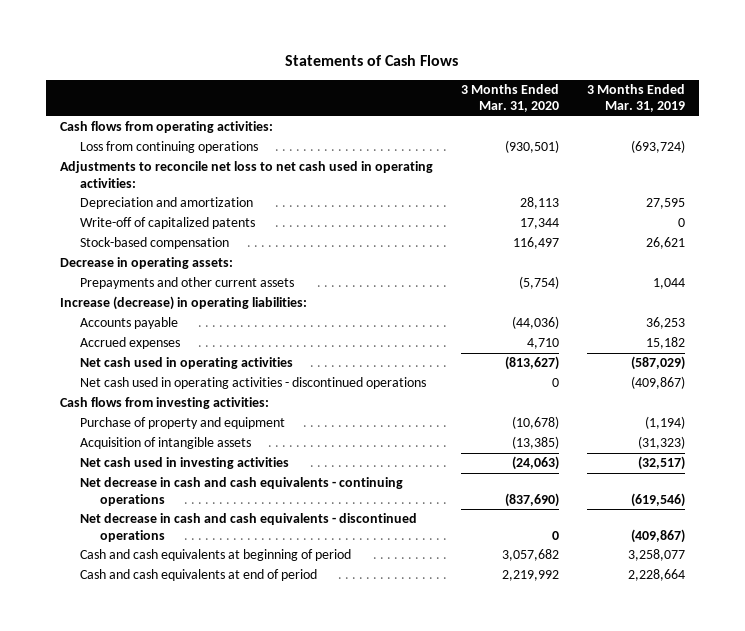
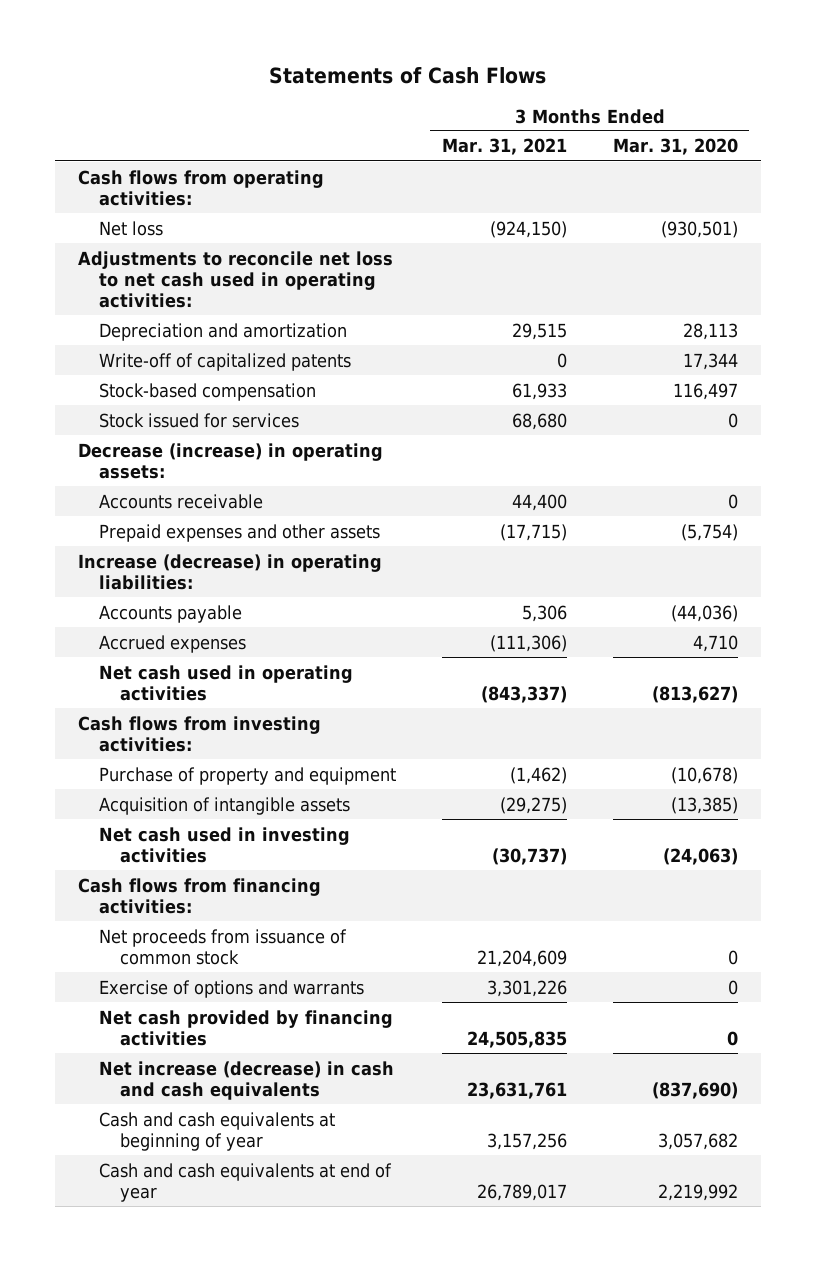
[586,83,685,113] 3 Months Ended Mar. 31, 2019 -> none
none -> [441,138,567,156] Mar. 31, 2021
[79,141,258,154] Loss from continuing operations -> [98,220,163,236] Net loss
none -> [98,412,299,428] Stock issued for services
[59,257,233,270] Decrease in operating assets: -> [77,442,383,479] Decrease (increase) in operating assets:
none -> [98,493,263,509] Accounts receivable
[79,277,294,290] Prepayments and other current assets -> [98,523,380,542] Prepaid expenses and other assets
[79,377,426,390] Net cash used in operating activities - discontinued operations -> none
[79,513,417,542] Net decrease in cash and cash equivalents - discontinued operations -> none
none -> [77,877,321,914] Cash flows from financing activities:
none -> [98,928,347,965] Net proceeds from issuance of common stock
none -> [98,979,364,998] Exercise of options and warrants
none -> [98,1009,393,1046] Net cash provided by financing activities
[79,477,403,506] Net decrease in cash and cash equivalents - continuing operations -> [98,1060,394,1100] Net increase (decrease) in cash and cash equivalents
[79,549,351,562] Cash and cash equivalents at beginning of period -> [98,1111,335,1151] Cash and cash equivalents at beginning of year
[79,569,317,582] Cash and cash equivalents at end of period -> [98,1162,392,1202] Cash and cash equivalents at end of year

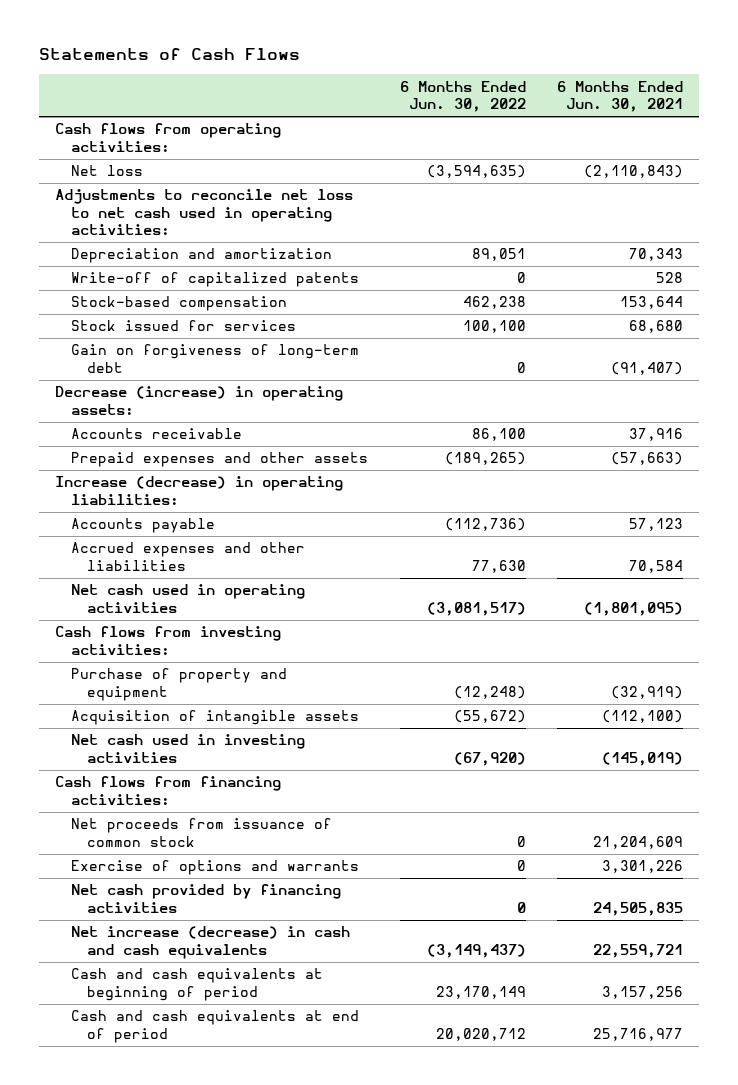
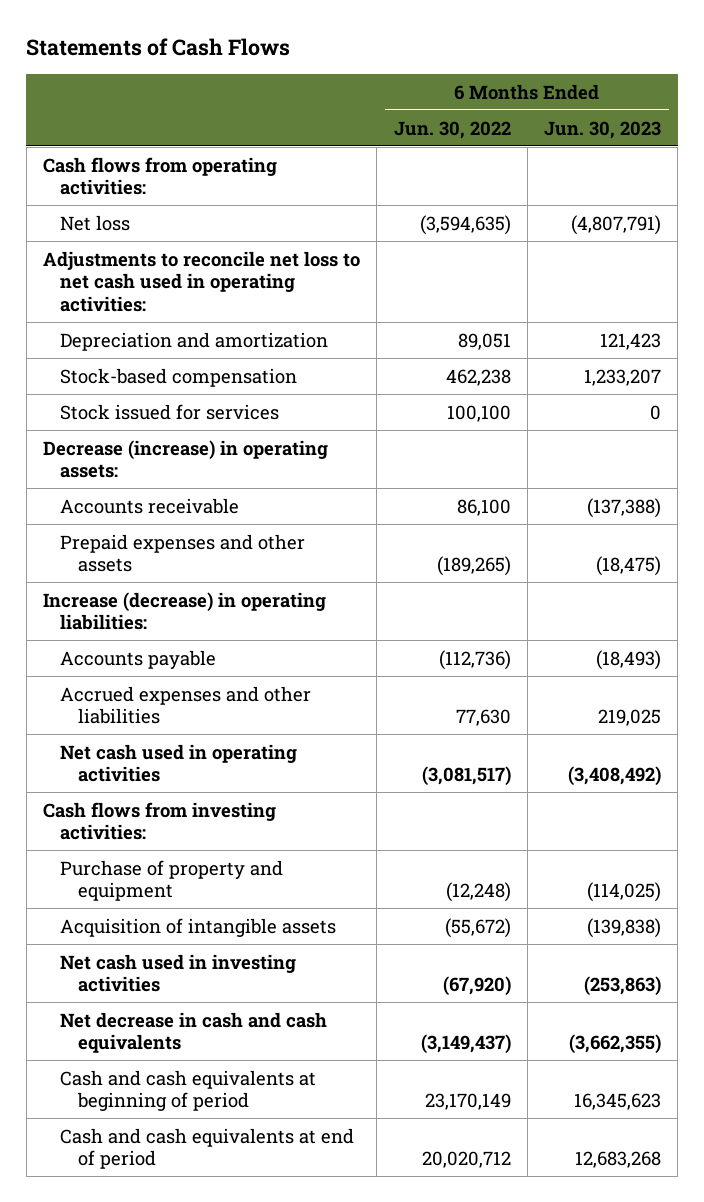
[557,80,684,113] 6 Months Ended Jun. 30, 2021 -> none
none -> [543,120,661,139] Jun. 30, 2023
[70,272,359,288] Write-off of capitalized patents -> none
[70,344,359,373] Gain on forgiveness of long-term debt -> none
[54,776,281,805] Cash flows from financing activities: -> none
[70,818,332,847] Net proceeds from issuance of common stock -> none
[70,860,359,876] Exercise of options and warrants -> none
[70,884,341,913] Net cash provided by financing activities -> none
[70,926,350,959] Net increase (decrease) in cash and cash equivalents -> [60,1011,328,1054] Net decrease in cash and cash equivalents

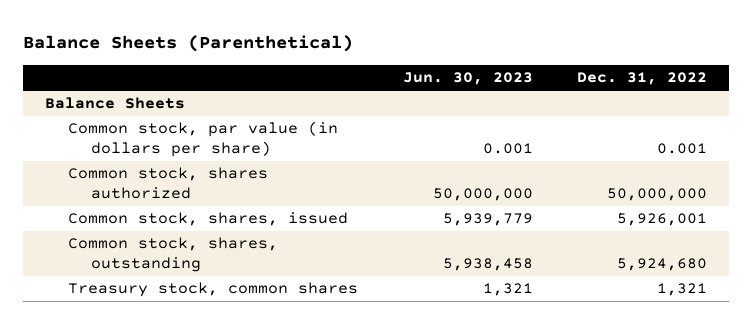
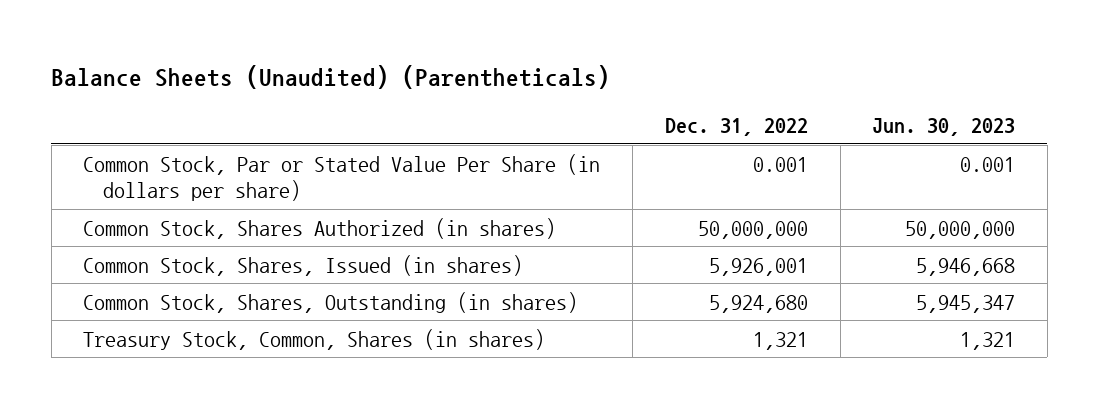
[22,35,353,53] Balance Sheets (Parenthetical) -> [51,64,611,89] Balance Sheets (Unaudited) (Parentheticals)
[45,97,186,110] Balance Sheets -> none
[68,121,339,158] Common stock, par value (in dollars per share) -> [83,153,601,202] Common Stock, Par or Stated Value Per Share (in dollars per share)
[68,167,269,200] Common stock, shares authorized -> [83,217,557,239] Common Stock, Shares Authorized (in shares)
[68,212,349,227] Common stock, shares, issued -> [83,254,524,276] Common Stock, Shares, Issued (in shares)
[442,213,533,227] 5,939,779 -> [916,257,1016,276] 5,946,668
[68,237,279,273] Common stock, shares, outstanding -> [83,291,579,313] Common Stock, Shares, Outstanding (in shares)
[442,258,533,272] 5,938,458 -> [916,294,1016,313] 5,945,347
[68,282,359,298] Treasury stock, common shares -> [83,328,546,350] Treasury Stock, Common, Shares (in shares)

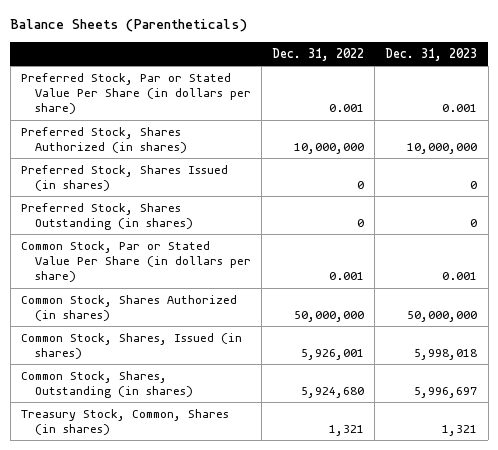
[51,64,611,89] Balance Sheets (Unaudited) (Parentheticals) -> [10,19,248,33] Balance Sheets (Parentheticals)
[872,118,1016,137] Jun. 30, 2023 -> none
none -> [385,47,478,61] Dec. 31, 2023
none -> [20,72,251,115] Preferred Stock, Par or Stated Value Per Share (in dollars per share)
none -> [20,126,187,154] Preferred Stock, Shares Authorized (in shares)
none -> [20,164,228,192] Preferred Stock, Shares Issued (in shares)
none -> [20,202,193,231] Preferred Stock, Shares Outstanding (in shares)

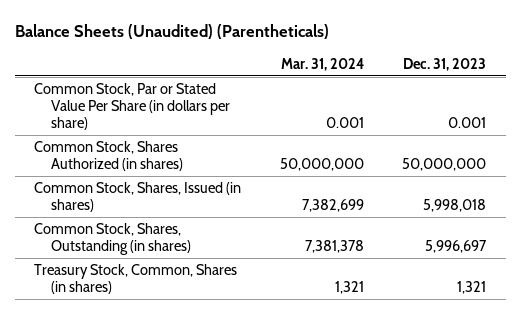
[10,19,248,33] Balance Sheets (Parentheticals) -> [15,24,330,40] Balance Sheets (Unaudited) (Parentheticals)
[271,47,364,61] Dec. 31, 2022 -> none
none -> [280,57,364,71] Mar. 31, 2024
[20,72,251,115] Preferred Stock, Par or Stated Value Per Share (in dollars per share) -> none
[20,126,187,154] Preferred Stock, Shares Authorized (in shares) -> none
[20,164,228,192] Preferred Stock, Shares Issued (in shares) -> none
[20,202,193,231] Preferred Stock, Shares Outstanding (in shares) -> none

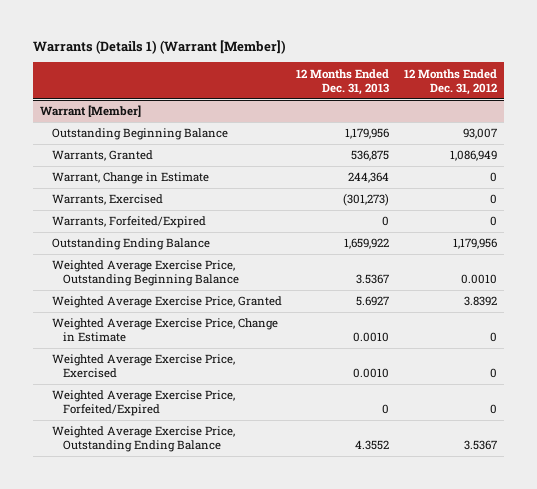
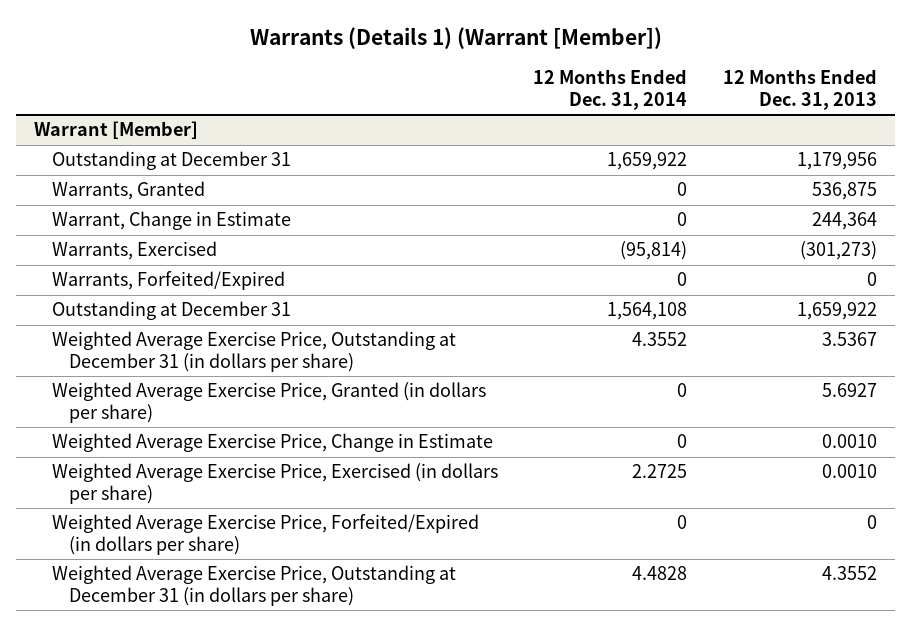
[403,68,497,95] 12 Months Ended Dec. 31, 2012 -> none
none -> [533,69,688,110] 12 Months Ended Dec. 31, 2014
[51,128,228,141] Outstanding Beginning Balance -> [51,151,291,171] Outstanding at December 31
[51,238,210,251] Outstanding Ending Balance -> [51,301,291,321] Outstanding at December 31
[51,260,240,287] Weighted Average Exercise Price, Outstanding Beginning Balance -> [51,331,456,373] Weighted Average Exercise Price, Outstanding at December 31 (in dollars per share)
[51,296,282,309] Weighted Average Exercise Price, Granted -> [51,382,486,424] Weighted Average Exercise Price, Granted (in dollars per share)
[51,354,235,379] Weighted Average Exercise Price, Exercised -> [51,463,498,505] Weighted Average Exercise Price, Exercised (in dollars per share)
[51,390,235,417] Weighted Average Exercise Price, Forfeited/Expired -> [51,514,479,556] Weighted Average Exercise Price, Forfeited/Expired (in dollars per share)
[51,426,235,453] Weighted Average Exercise Price, Outstanding Ending Balance -> [51,565,456,607] Weighted Average Exercise Price, Outstanding at December 31 (in dollars per share)

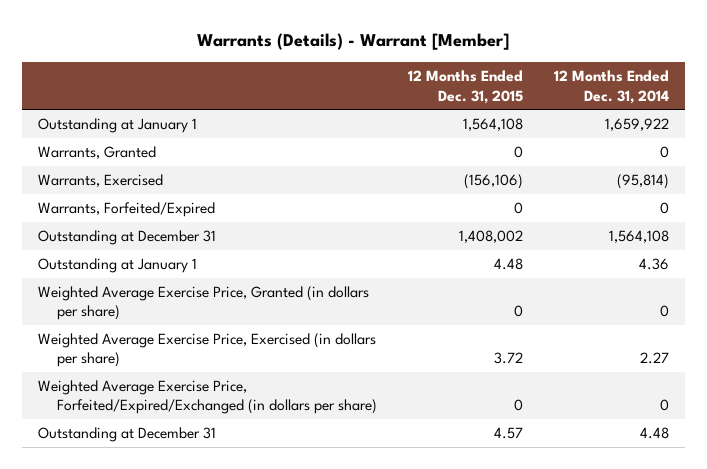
[249,26,662,49] Warrants (Details 1) (Warrant [Member]) -> [197,33,510,51] Warrants (Details) - Warrant [Member]
[723,69,878,110] 12 Months Ended Dec. 31, 2013 -> none
none -> [408,70,524,104] 12 Months Ended Dec. 31, 2015
[34,121,199,140] Warrant [Member] -> none
[51,151,291,171] Outstanding at December 31 -> [37,118,197,134] Outstanding at January 1
[51,211,291,231] Warrant, Change in Estimate -> none
[51,331,456,373] Weighted Average Exercise Price, Outstanding at December 31 (in dollars per share) -> none
none -> [37,258,197,274] Outstanding at January 1
[51,433,493,453] Weighted Average Exercise Price, Change in Estimate -> none
[632,464,688,479] 2.2725 -> [640,352,670,365] 2.27
[51,514,479,556] Weighted Average Exercise Price, Forfeited/Expired (in dollars per share) -> [37,380,378,415] Weighted Average Exercise Price, Forfeited/Expired/Exchanged (in dollars per share)
[51,565,456,607] Weighted Average Exercise Price, Outstanding at December 31 (in dollars per share) -> [37,427,216,443] Outstanding at December 31
[632,566,688,581] 4.4828 -> [640,427,670,440] 4.48

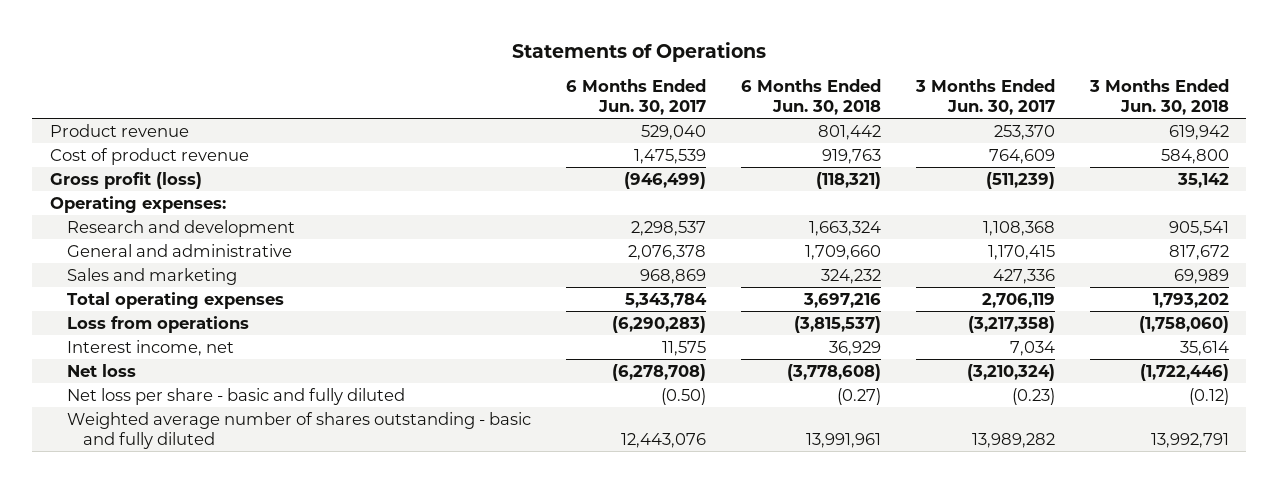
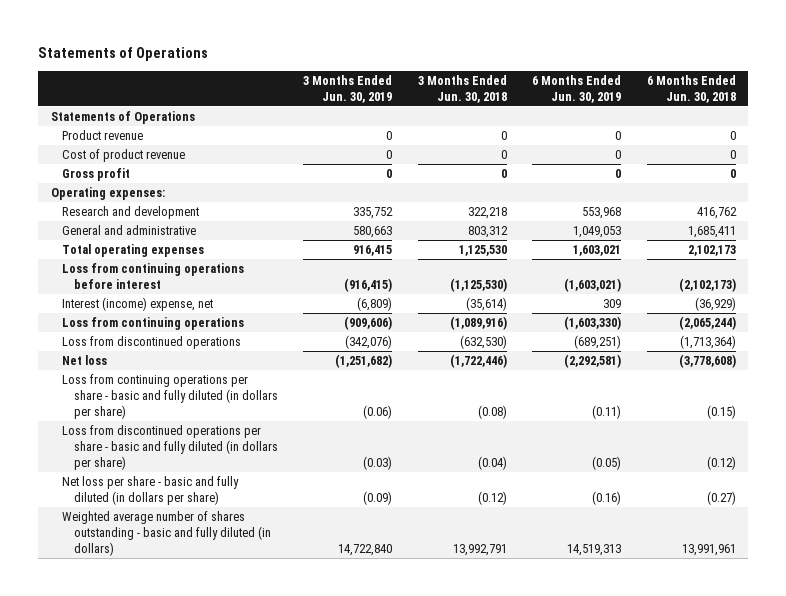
[565,79,706,115] 6 Months Ended Jun. 30, 2017 -> none
[914,79,1055,115] 3 Months Ended Jun. 30, 2017 -> none
none -> [303,74,393,103] 3 Months Ended Jun. 30, 2019
none -> [532,74,622,103] 6 Months Ended Jun. 30, 2019
none -> [50,111,195,125] Statements of Operations
[817,124,881,140] 801,442 -> [729,131,736,141] 0
[1168,124,1229,140] 619,942 -> [500,131,507,141] 0
[821,148,881,164] 919,763 -> [729,150,736,160] 0
[1160,148,1229,164] 584,800 -> [500,150,507,160] 0
[49,171,202,189] Gross profit (loss) -> [62,168,131,182] Gross profit
[815,171,881,189] (118,321) -> [729,169,736,179] 0
[1176,172,1229,188] 35,142 -> [500,169,507,179] 0
[66,267,237,285] Sales and marketing -> none
[808,220,881,236] 1,663,324 -> [696,207,737,220] 416,762
[1168,220,1229,236] 905,541 -> [467,207,507,220] 322,218
[804,244,881,260] 1,709,660 -> [687,226,736,239] 1,685,411
[1168,244,1229,260] 817,672 -> [467,226,508,239] 803,312
[802,292,881,308] 3,697,216 -> [687,245,736,257] 2,102,173
[1152,292,1229,308] 1,793,202 -> [458,245,507,257] 1,125,530
[66,315,249,333] Loss from operations -> [62,263,245,290] Loss from continuing operations before interest
[793,315,881,333] (3,815,537) -> [678,278,736,293] (2,102,173)
[1138,315,1229,333] (1,758,060) -> [449,278,507,293] (1,125,530)
[66,339,234,356] Interest income, net -> [62,297,214,312] Interest (income) expense, net
[828,340,881,356] 36,929 -> [694,297,736,312] (36,929)
[1179,340,1229,356] 35,614 -> [465,297,507,312] (35,614)
none -> [62,317,245,331] Loss from continuing operations
none -> [62,336,242,350] Loss from discontinued operations
none -> [62,374,278,420] Loss from continuing operations per share - basic and fully diluted (in dollars per share)
none -> [62,425,278,471] Loss from discontinued operations per share - basic and fully diluted (in dollars per share)
[66,387,405,405] Net loss per share - basic and fully diluted -> [62,476,240,506] Net loss per share - basic and fully diluted (in dollars per share)
[66,411,531,449] Weighted average number of shares outstanding - basic and fully diluted -> [62,511,271,557] Weighted average number of shares outstanding - basic and fully diluted (in dollars)

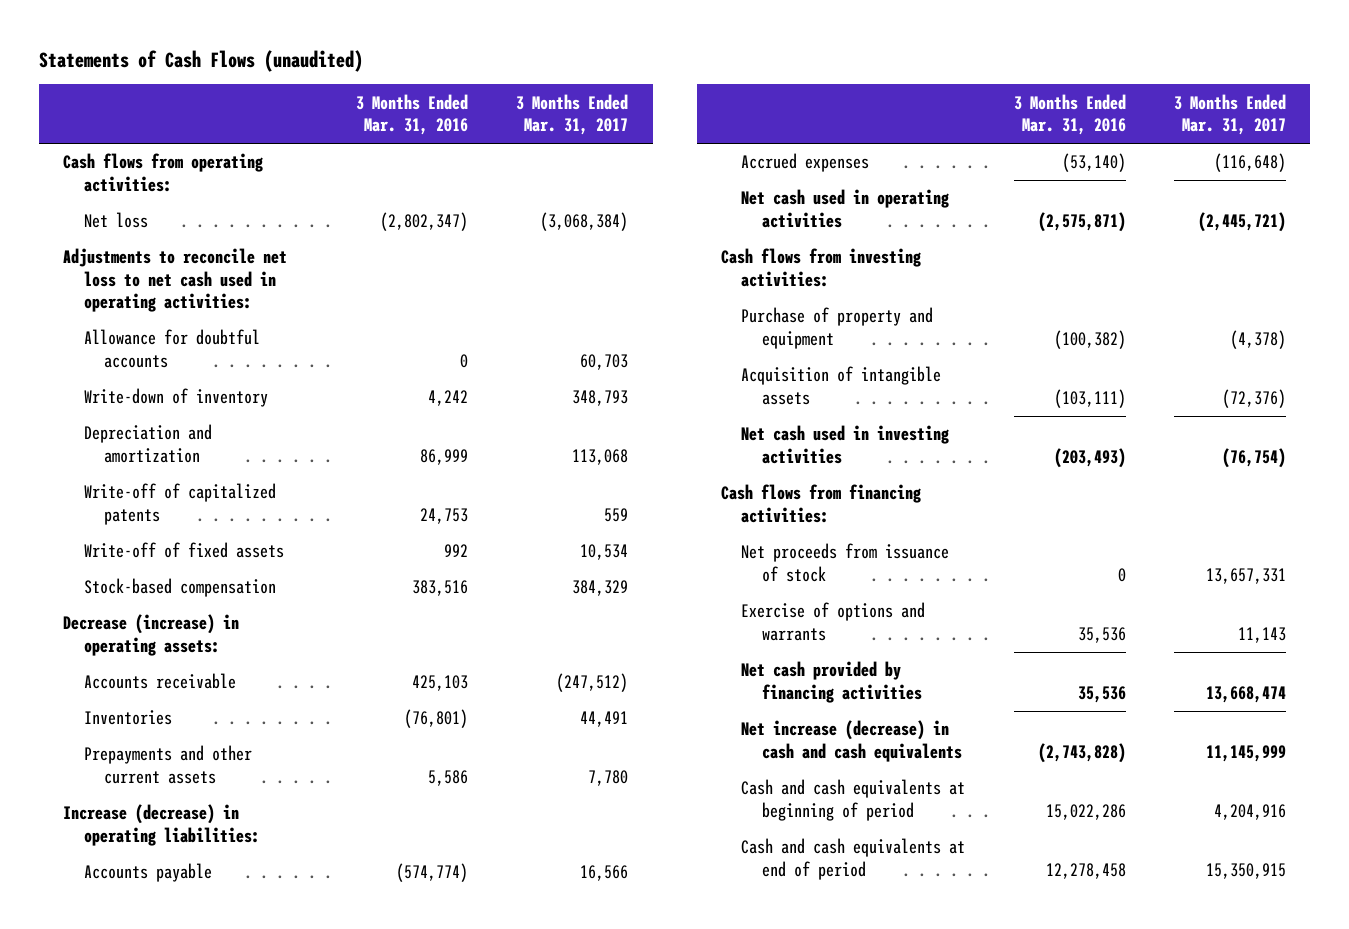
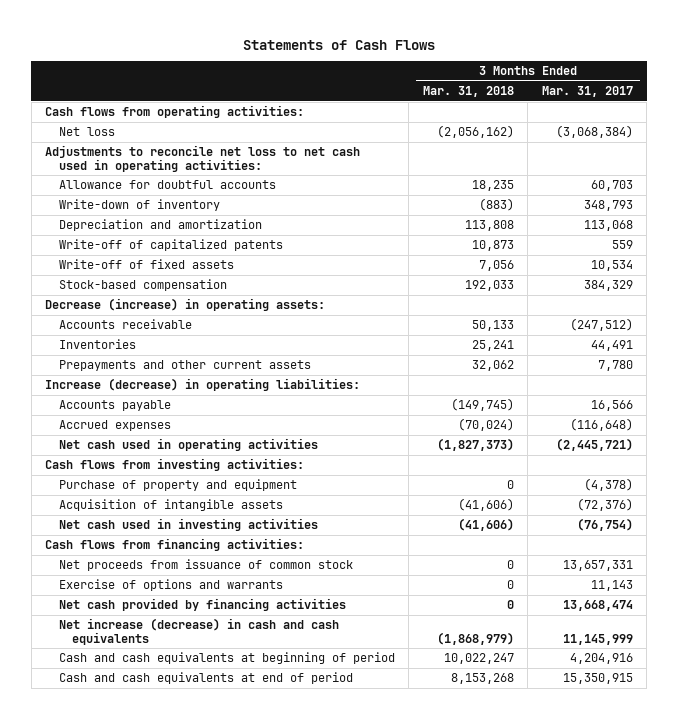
[39,49,364,72] Statements of Cash Flows (unaudited) -> [243,39,436,50] Statements of Cash Flows
[356,93,469,136] 3 Months Ended Mar. 31, 2016 -> none
none -> [422,86,514,98] Mar. 31, 2018
[741,543,950,582] Net proceeds from issuance of stock -> [58,559,353,572] Net proceeds from issuance of common stock

